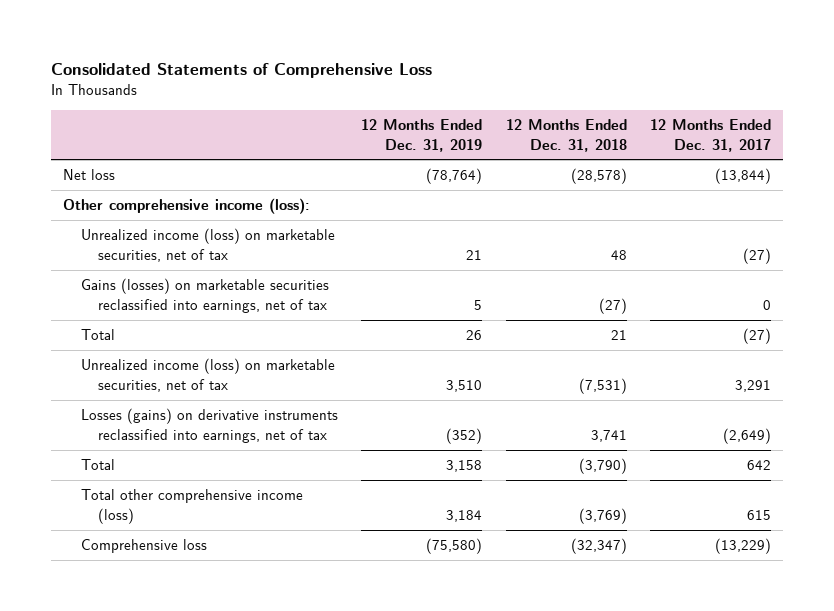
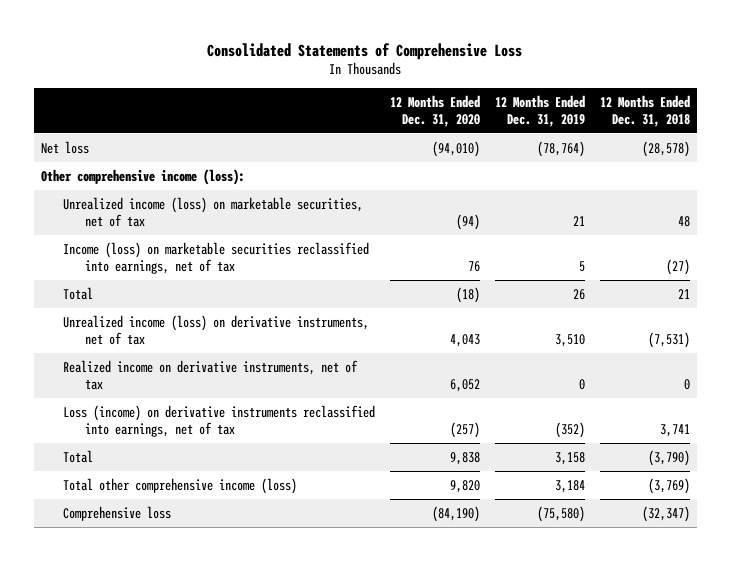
[649,119,771,152] 12 Months Ended Dec. 31, 2017 -> none
none -> [390,94,481,127] 12 Months Ended Dec. 31, 2020
[80,278,329,313] Gains (losses) on marketable securities reclassified into earnings, net of tax -> [63,241,370,274] Income (loss) on marketable securities reclassified into earnings, net of tax
[80,358,335,392] Unrealized income (loss) on marketable securities, net of tax -> [63,314,370,345] Unrealized income (loss) on derivative instruments, net of tax
none -> [63,359,359,390] Realized income on derivative instruments, net of tax
[80,408,338,443] Losses (gains) on derivative instruments reclassified into earnings, net of tax -> [63,404,376,437] Loss (income) on derivative instruments reclassified into earnings, net of tax

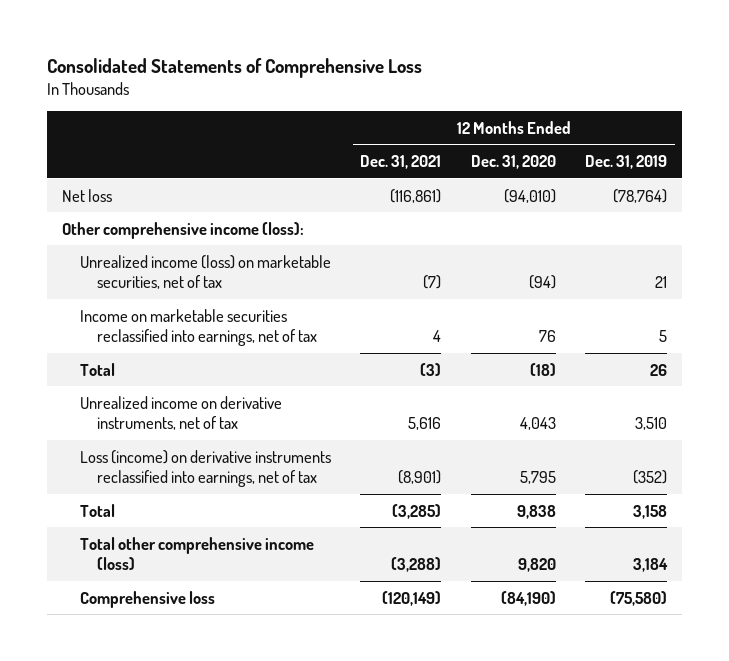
[599,94,690,127] 12 Months Ended Dec. 31, 2018 -> none
none -> [360,155,442,170] Dec. 31, 2021
[63,241,370,274] Income (loss) on marketable securities reclassified into earnings, net of tax -> [79,308,318,347] Income on marketable securities reclassified into earnings, net of tax
[63,359,359,390] Realized income on derivative instruments, net of tax -> none
[63,314,370,345] Unrealized income (loss) on derivative instruments, net of tax -> [79,395,282,431] Unrealized income on derivative instruments, net of tax
[450,421,481,438] (257) -> [519,471,556,485] 5,795

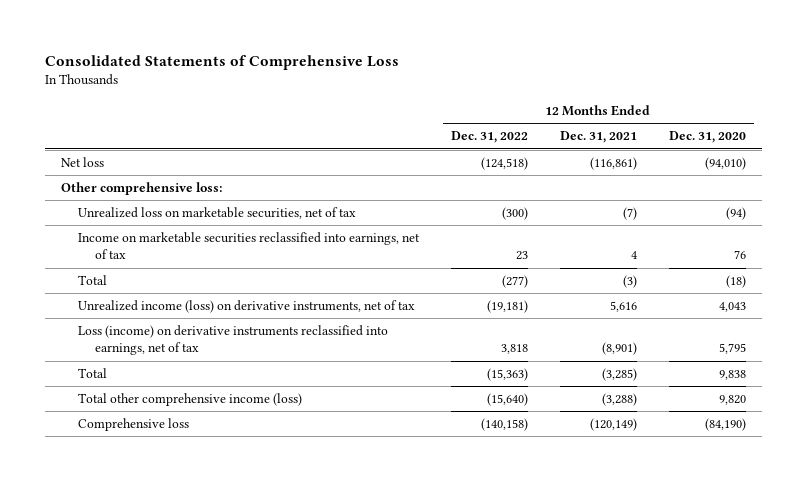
[585,155,668,170] Dec. 31, 2019 -> none
none -> [450,131,528,144] Dec. 31, 2022
[61,221,304,239] Other comprehensive income (loss): -> [60,182,222,196] Other comprehensive loss:
[79,254,331,290] Unrealized income (loss) on marketable securities, net of tax -> [77,207,356,220] Unrealized loss on marketable securities, net of tax
[79,395,282,431] Unrealized income on derivative instruments, net of tax -> [77,300,415,314] Unrealized income (loss) on derivative instruments, net of tax

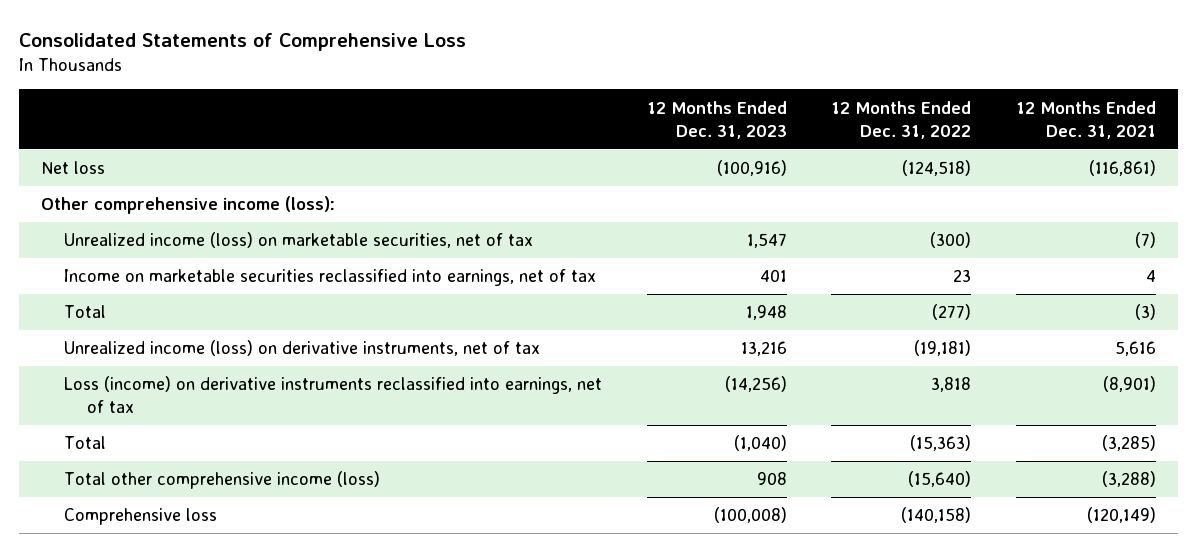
[668,131,746,144] Dec. 31, 2020 -> none
none -> [646,100,787,139] 12 Months Ended Dec. 31, 2023
[60,182,222,196] Other comprehensive loss: -> [41,196,336,215] Other comprehensive income (loss):
[77,207,356,220] Unrealized loss on marketable securities, net of tax -> [64,232,534,249] Unrealized income (loss) on marketable securities, net of tax

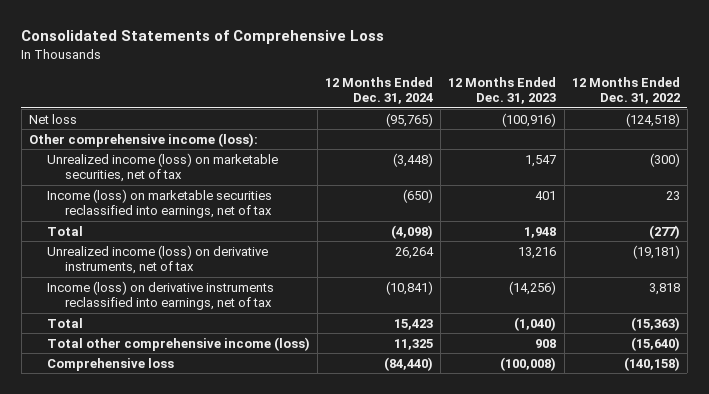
[1015,100,1156,139] 12 Months Ended Dec. 31, 2021 -> none
none -> [325,76,434,105] 12 Months Ended Dec. 31, 2024
[64,269,597,287] Income on marketable securities reclassified into earnings, net of tax -> [47,188,273,219] Income (loss) on marketable securities reclassified into earnings, net of tax
[64,376,603,414] Loss (income) on derivative instruments reclassified into earnings, net of tax -> [47,280,275,311] Income (loss) on derivative instruments reclassified into earnings, net of tax

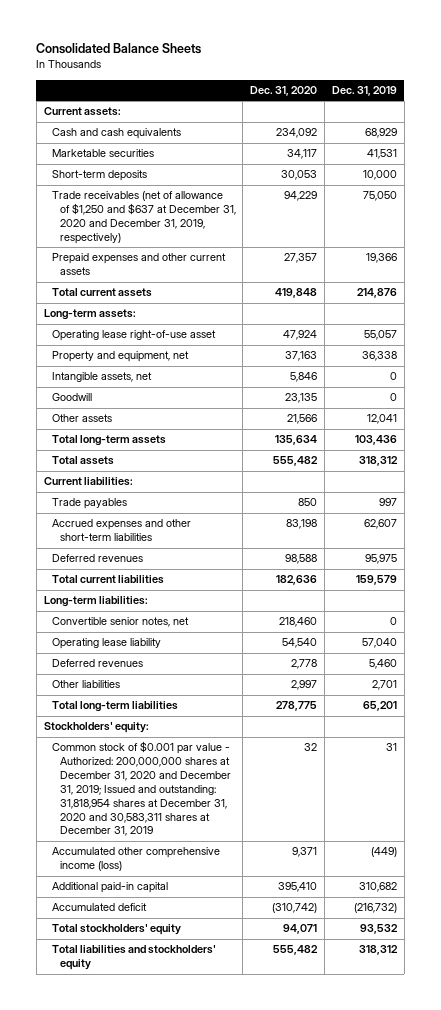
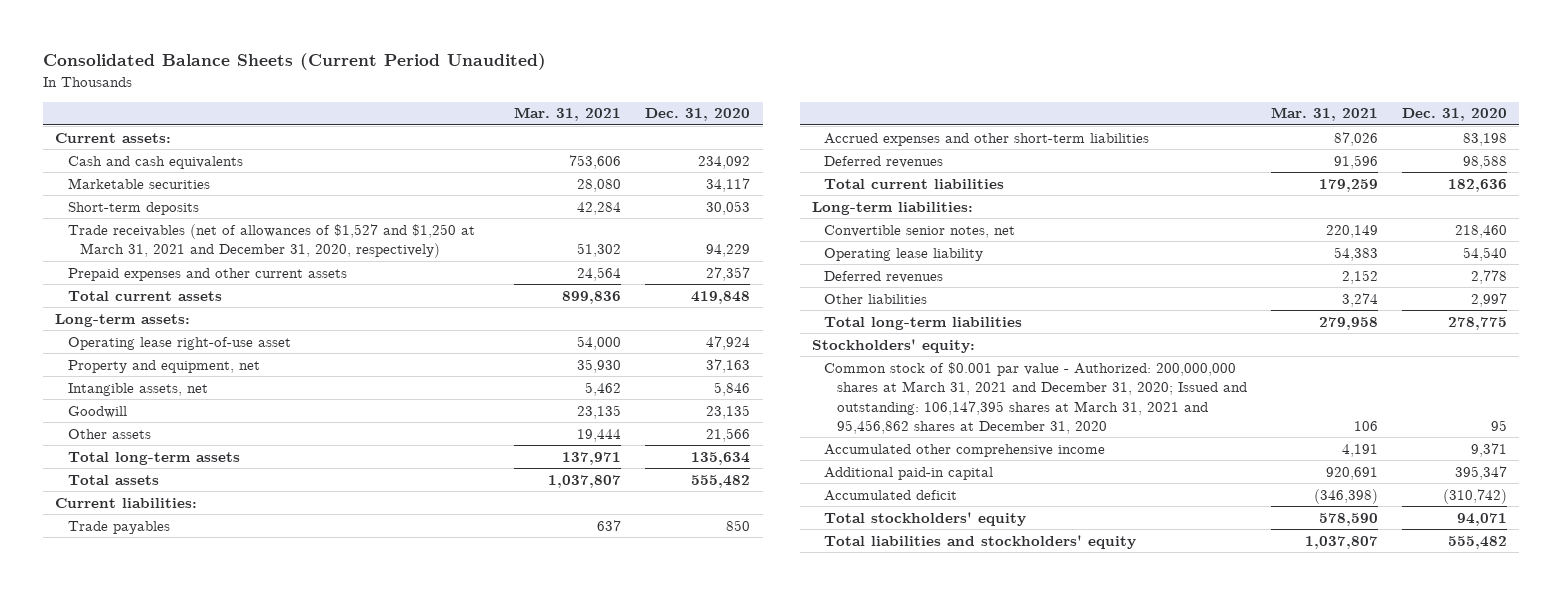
[36,43,202,55] Consolidated Balance Sheets -> [43,53,547,71] Consolidated Balance Sheets (Current Period Unaudited)
[332,85,398,96] Dec. 31, 2019 -> none
none -> [514,107,622,122] Mar. 31, 2021
[51,191,236,244] Trade receivables (net of allowance of $1,250 and $637 at December 31, 2020 and December 31, 2019, respectively) -> [67,223,475,259] Trade receivables (net of allowances of $1,527 and $1,250 at March 31, 2021 and December 31, 2020, respectively)
[51,741,231,837] Common stock of $0.001 par value - Authorized: 200,000,000 shares at December 31, 2020 and December 31, 2019; Issued and outstanding: 31,818,954 shares at December 31, 2020 and 30,583,311 shares at December 31, 2019 -> [824,361,1247,434] Common stock of $0.001 par value - Authorized: 200,000,000 shares at March 31, 2021 and December 31, 2020; Issued and outstanding: 106,147,395 shares at March 31, 2021 and 95,456,862 shares at December 31, 2020
[304,743,318,752] 32 -> [1491,419,1508,431] 95
[51,847,220,872] Accumulated other comprehensive income (loss) -> [824,443,1106,457] Accumulated other comprehensive income
[278,882,318,893] 395,410 -> [1455,465,1508,480] 395,347

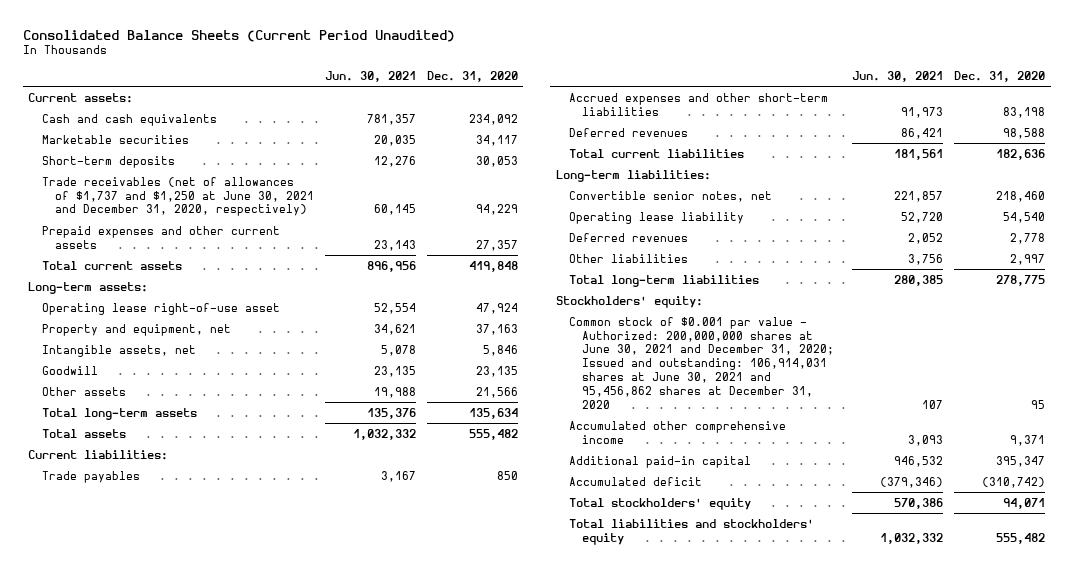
[514,107,622,122] Mar. 31, 2021 -> none
none -> [325,70,417,82] Jun. 30, 2021
[67,223,475,259] Trade receivables (net of allowances of $1,527 and $1,250 at March 31, 2021 and December 31, 2020, respectively) -> [41,176,315,217] Trade receivables (net of allowances of $1,737 and $1,250 at June 30, 2021 and December 31, 2020, respectively)
[824,361,1247,434] Common stock of $0.001 par value - Authorized: 200,000,000 shares at March 31, 2021 and December 31, 2020; Issued and outstanding: 106,147,395 shares at March 31, 2021 and 95,456,862 shares at December 31, 2020 -> [569,316,835,409] Common stock of $0.001 par value - Authorized: 200,000,000 shares at June 30, 2021 and December 31, 2020; Issued and outstanding: 106,914,031 shares at June 30, 2021 and 95,456,862 shares at December 31, 2020

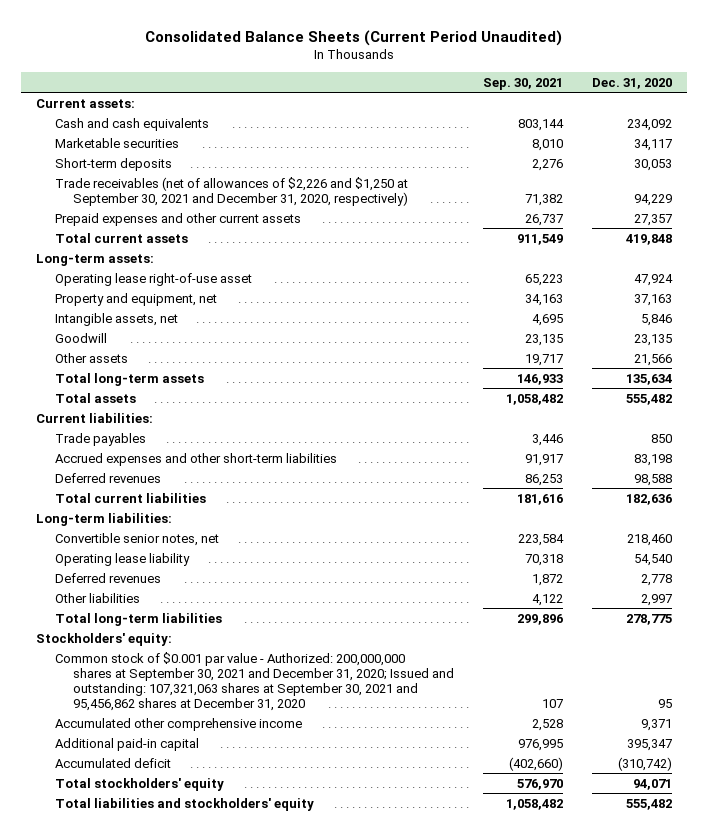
[325,70,417,82] Jun. 30, 2021 -> none
none -> [483,77,564,90] Sep. 30, 2021
[41,176,315,217] Trade receivables (net of allowances of $1,737 and $1,250 at June 30, 2021 and December 31, 2020, respectively) -> [54,176,409,206] Trade receivables (net of allowances of $2,226 and $1,250 at September 30, 2021 and December 31, 2020, respectively)
[569,316,835,409] Common stock of $0.001 par value - Authorized: 200,000,000 shares at June 30, 2021 and December 31, 2020; Issued and outstanding: 106,914,031 shares at June 30, 2021 and 95,456,862 shares at December 31, 2020 -> [54,651,455,712] Common stock of $0.001 par value - Authorized: 200,000,000 shares at September 30, 2021 and December 31, 2020; Issued and outstanding: 107,321,063 shares at September 30, 2021 and 95,456,862 shares at December 31, 2020

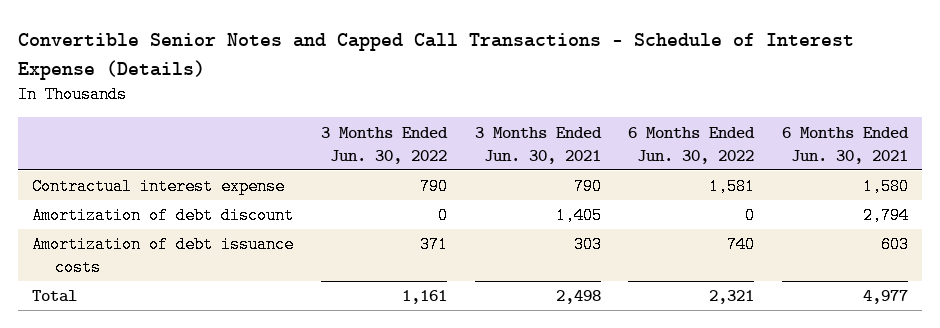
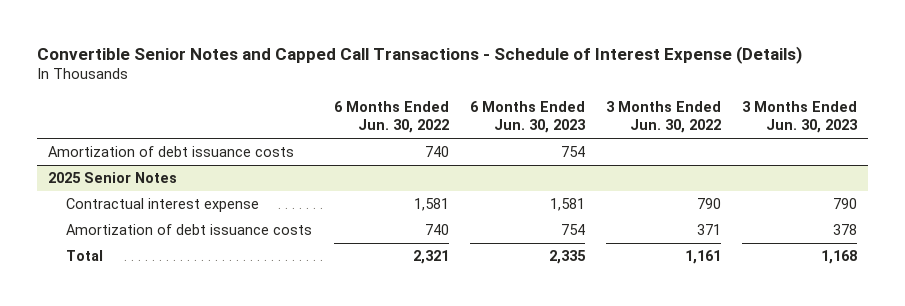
[474,126,602,164] 3 Months Ended Jun. 30, 2021 -> none
[782,126,910,164] 6 Months Ended Jun. 30, 2021 -> none
none -> [469,101,586,134] 6 Months Ended Jun. 30, 2023
none -> [742,101,859,134] 3 Months Ended Jun. 30, 2023
none -> [47,146,294,158] Amortization of debt issuance costs
none -> [47,172,177,184] 2025 Senior Notes
[32,207,295,225] Amortization of debt discount -> none

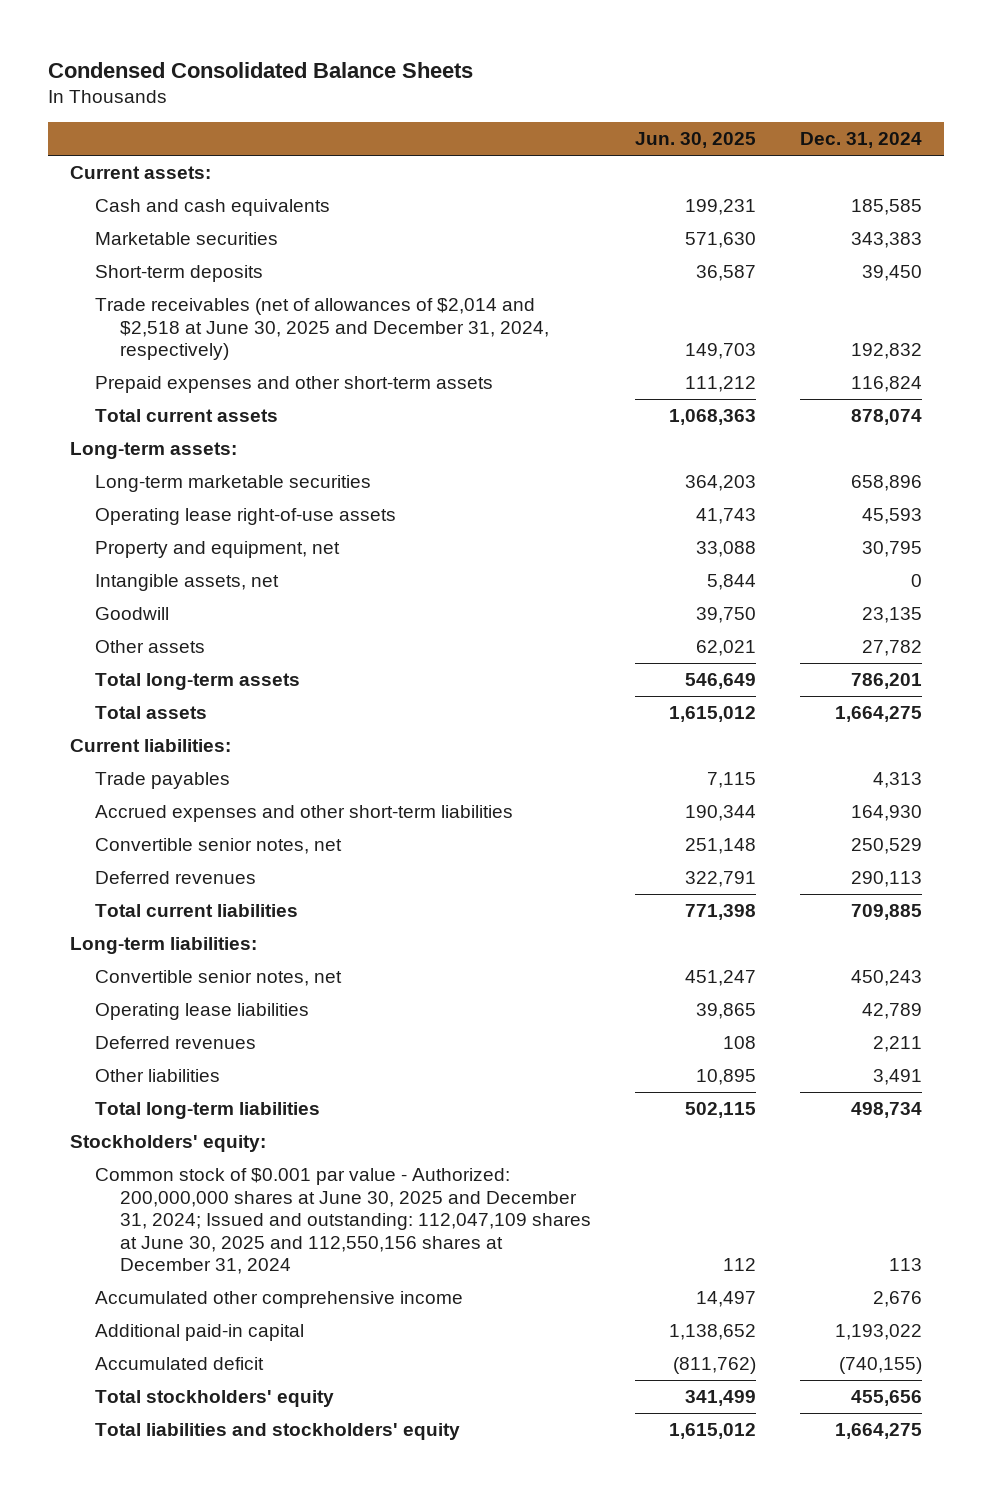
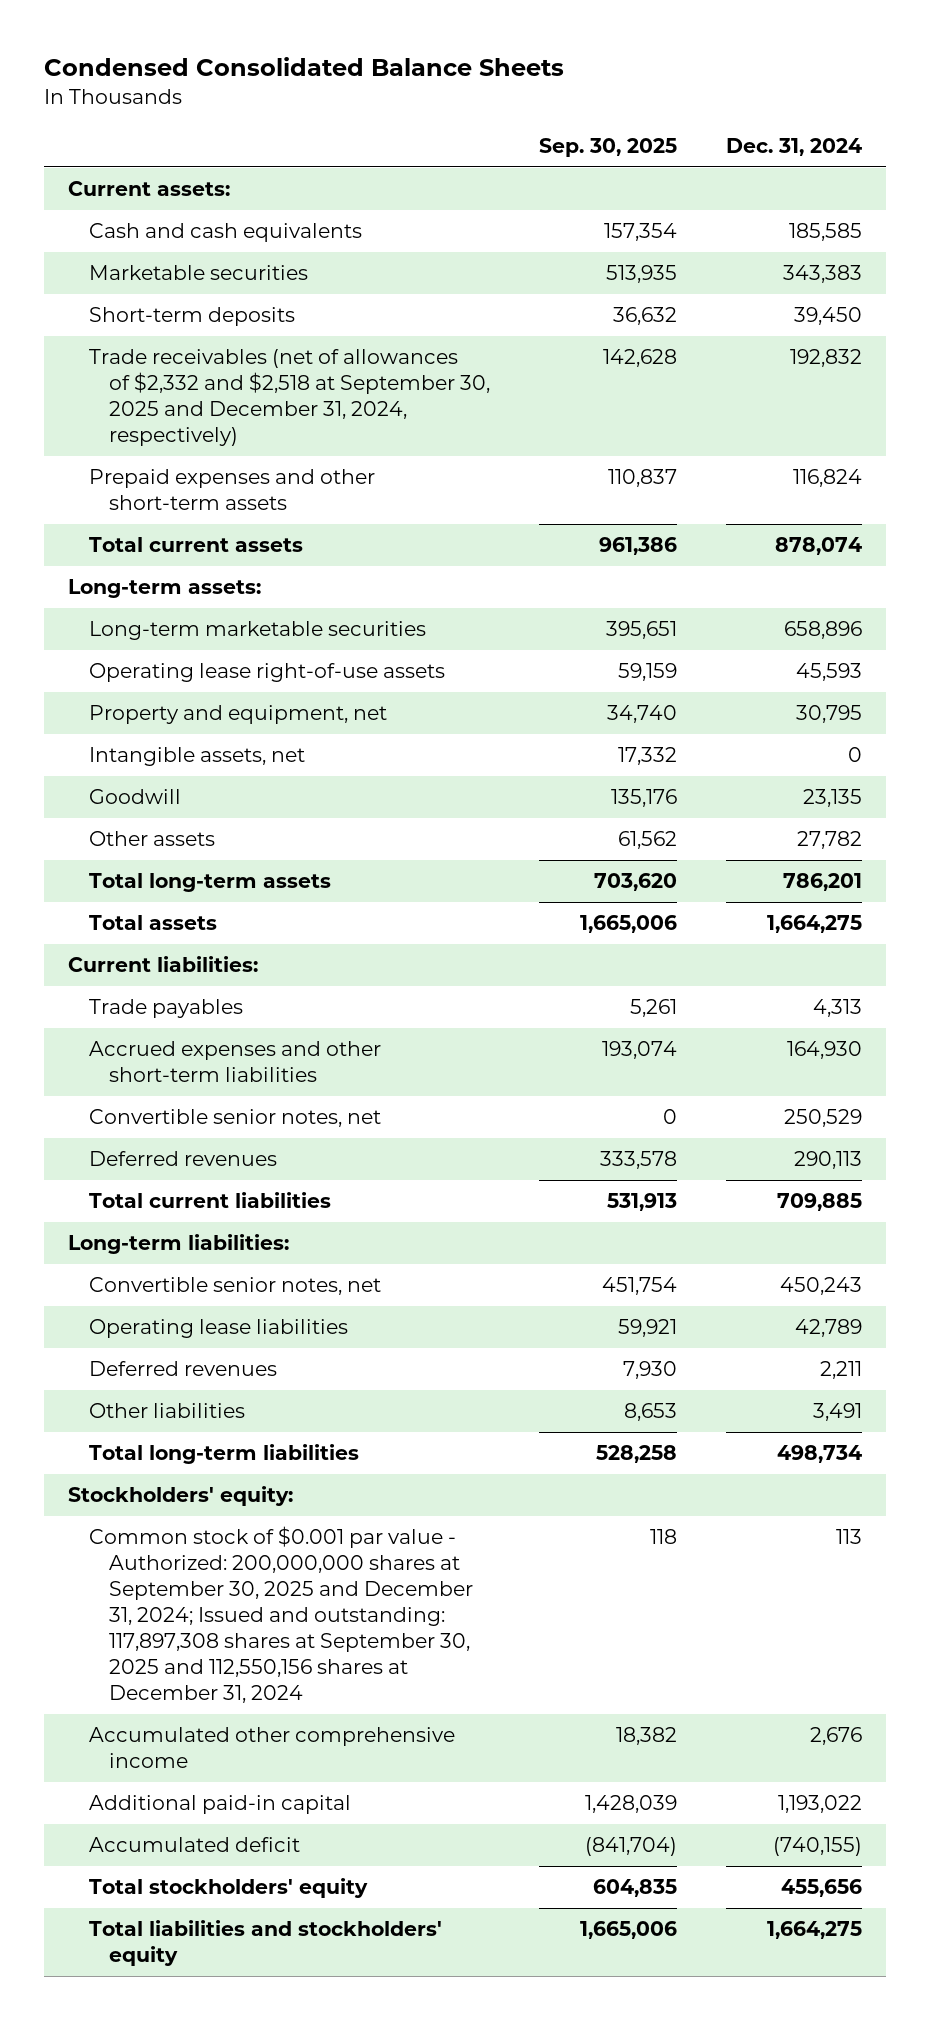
[634,132,756,149] Jun. 30, 2025 -> none
none -> [538,137,677,157] Sep. 30, 2025
[95,298,550,361] Trade receivables (net of allowances of $2,014 and $2,518 at June 30, 2025 and December 31, 2024, respectively) -> [88,349,491,447] Trade receivables (net of allowances of $2,332 and $2,518 at September 30, 2025 and December 31, 2024, respectively)
[95,1168,592,1275] Common stock of $0.001 par value - Authorized: 200,000,000 shares at June 30, 2025 and December 31, 2024; Issued and outstanding: 112,047,109 shares at June 30, 2025 and 112,550,156 shares at December 31, 2024 -> [88,1526,474,1704] Common stock of $0.001 par value - Authorized: 200,000,000 shares at September 30, 2025 and December 31, 2024; Issued and outstanding: 117,897,308 shares at September 30, 2025 and 112,550,156 shares at December 31, 2024

